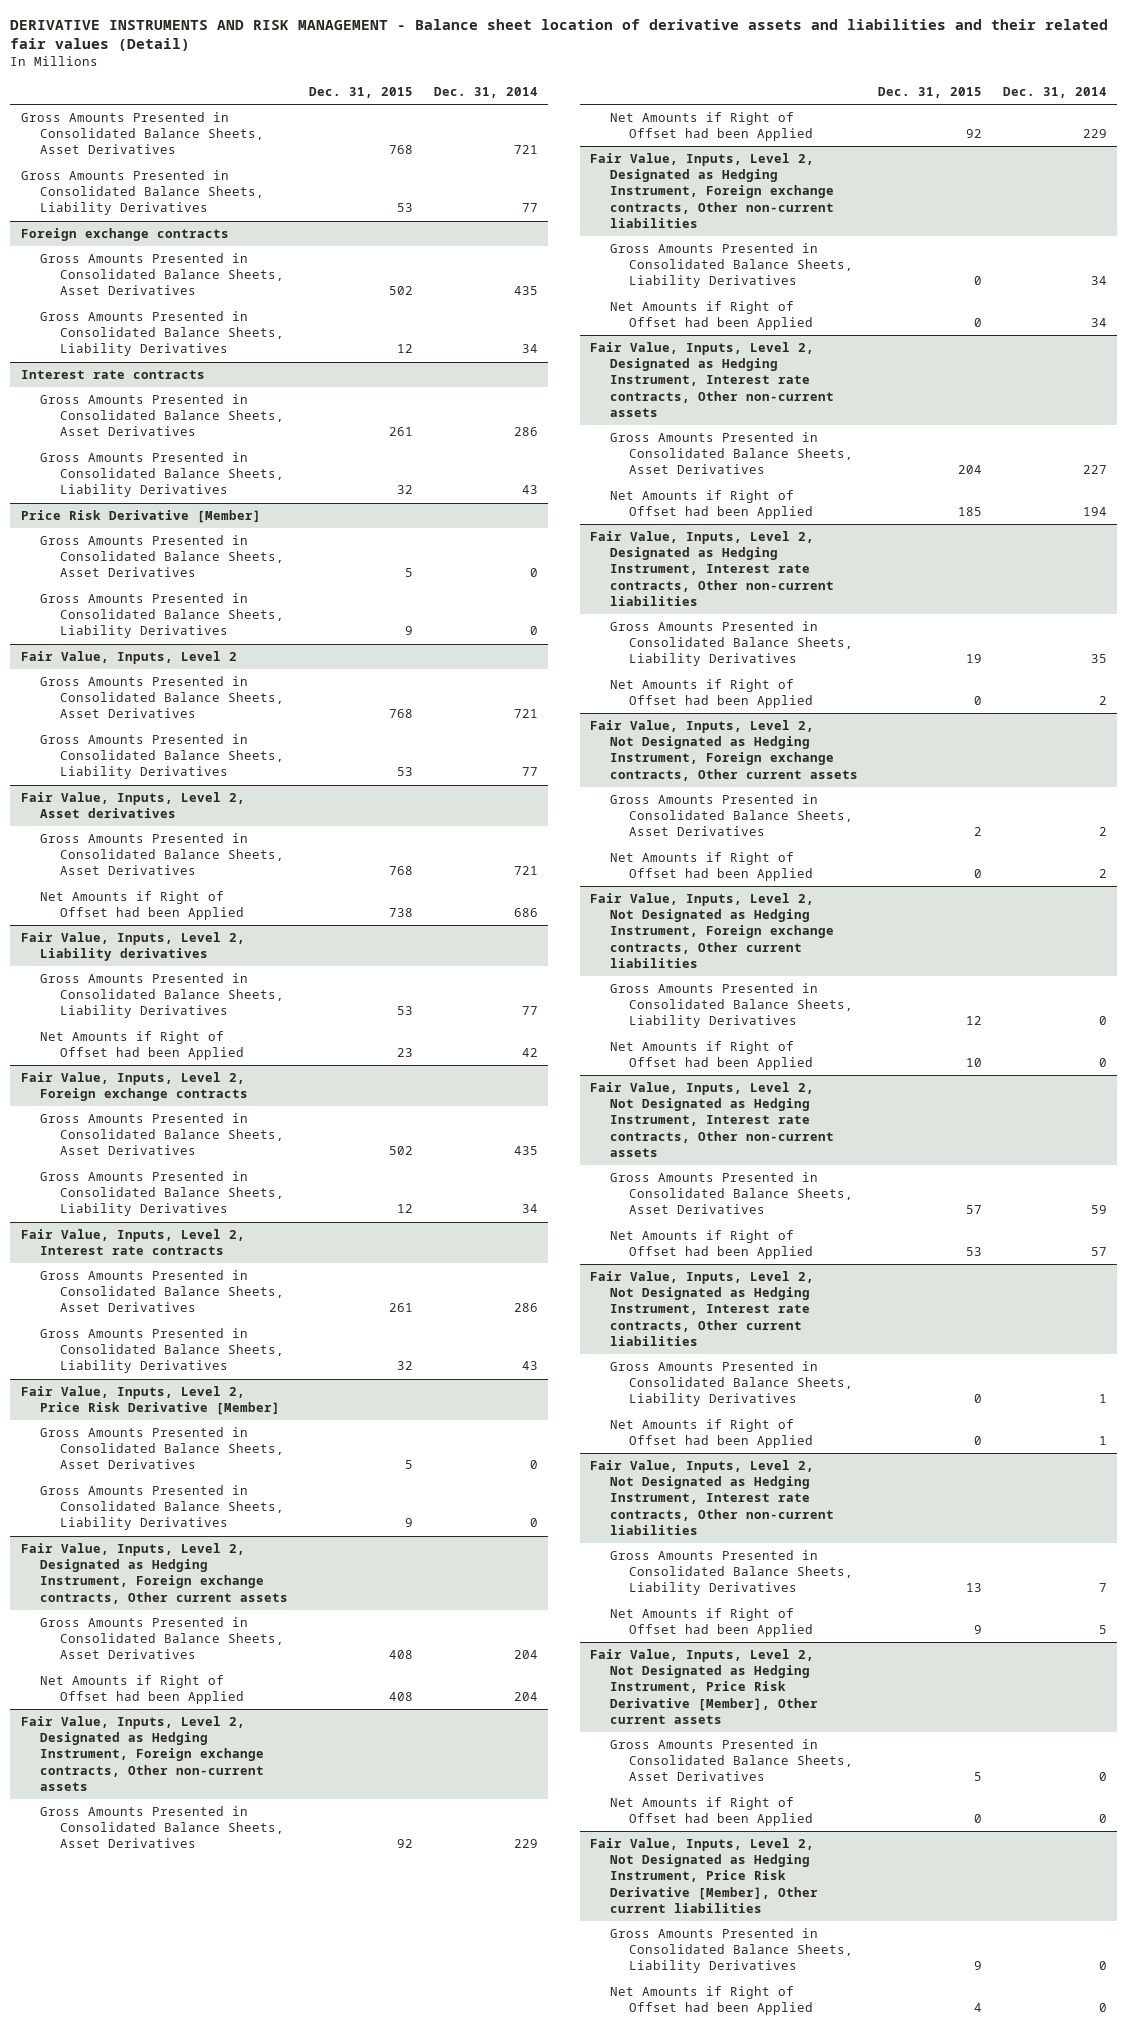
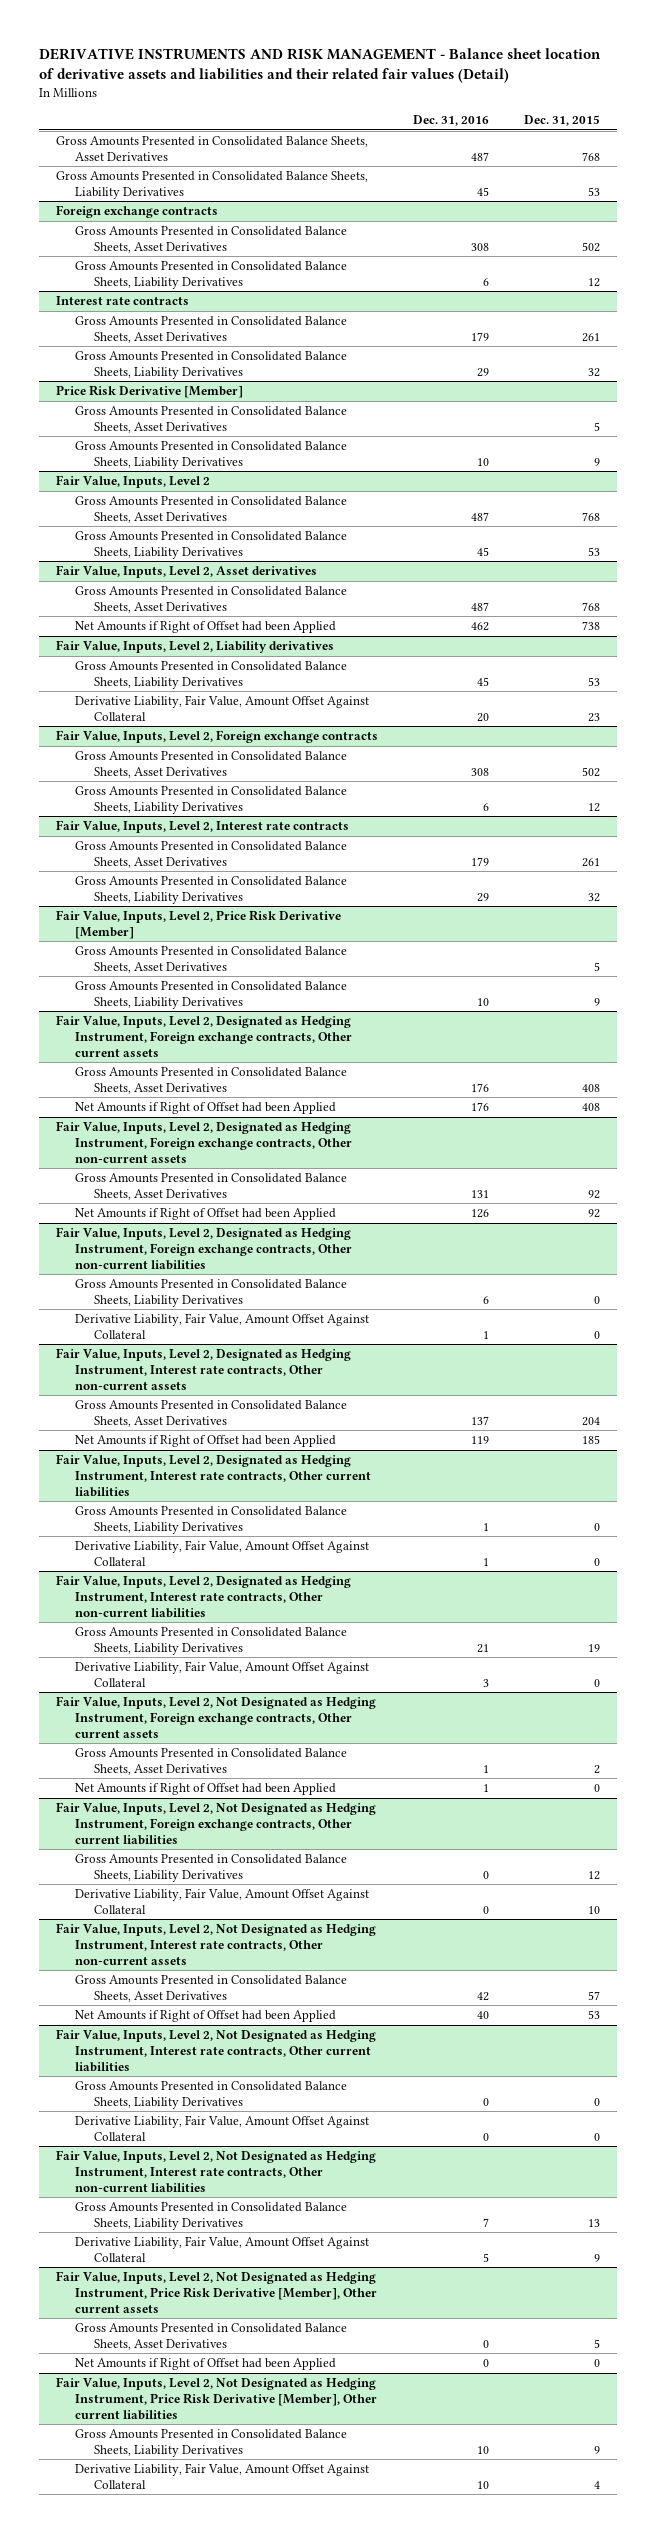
[433,86,538,98] Dec. 31, 2014 -> none
none -> [412,115,489,127] Dec. 31, 2016
[40,1031,245,1061] Net Amounts if Right of Offset had been Applied -> none
none -> [75,695,370,721] Derivative Liability, Fair Value, Amount Offset Against Collateral
[609,301,814,331] Net Amounts if Right of Offset had been Applied -> none
none -> [75,1313,370,1339] Derivative Liability, Fair Value, Amount Offset Against Collateral
none -> [56,1454,372,1497] Fair Value, Inputs, Level 2, Designated as Hedging Instrument, Interest rate contracts, Other current liabilities
none -> [75,1506,348,1534] Gross Amounts Presented in Consolidated Balance Sheets, Liability Derivatives
none -> [75,1540,370,1566] Derivative Liability, Fair Value, Amount Offset Against Collateral
[609,679,814,709] Net Amounts if Right of Offset had been Applied -> none
none -> [75,1661,370,1687] Derivative Liability, Fair Value, Amount Offset Against Collateral
[609,1041,814,1071] Net Amounts if Right of Offset had been Applied -> none
none -> [75,1888,370,1914] Derivative Liability, Fair Value, Amount Offset Against Collateral
[609,1419,814,1449] Net Amounts if Right of Offset had been Applied -> none
none -> [75,2115,370,2141] Derivative Liability, Fair Value, Amount Offset Against Collateral
[609,1608,814,1638] Net Amounts if Right of Offset had been Applied -> none
none -> [75,2236,370,2262] Derivative Liability, Fair Value, Amount Offset Against Collateral
[609,1986,814,2016] Net Amounts if Right of Offset had been Applied -> none
none -> [75,2463,370,2489] Derivative Liability, Fair Value, Amount Offset Against Collateral

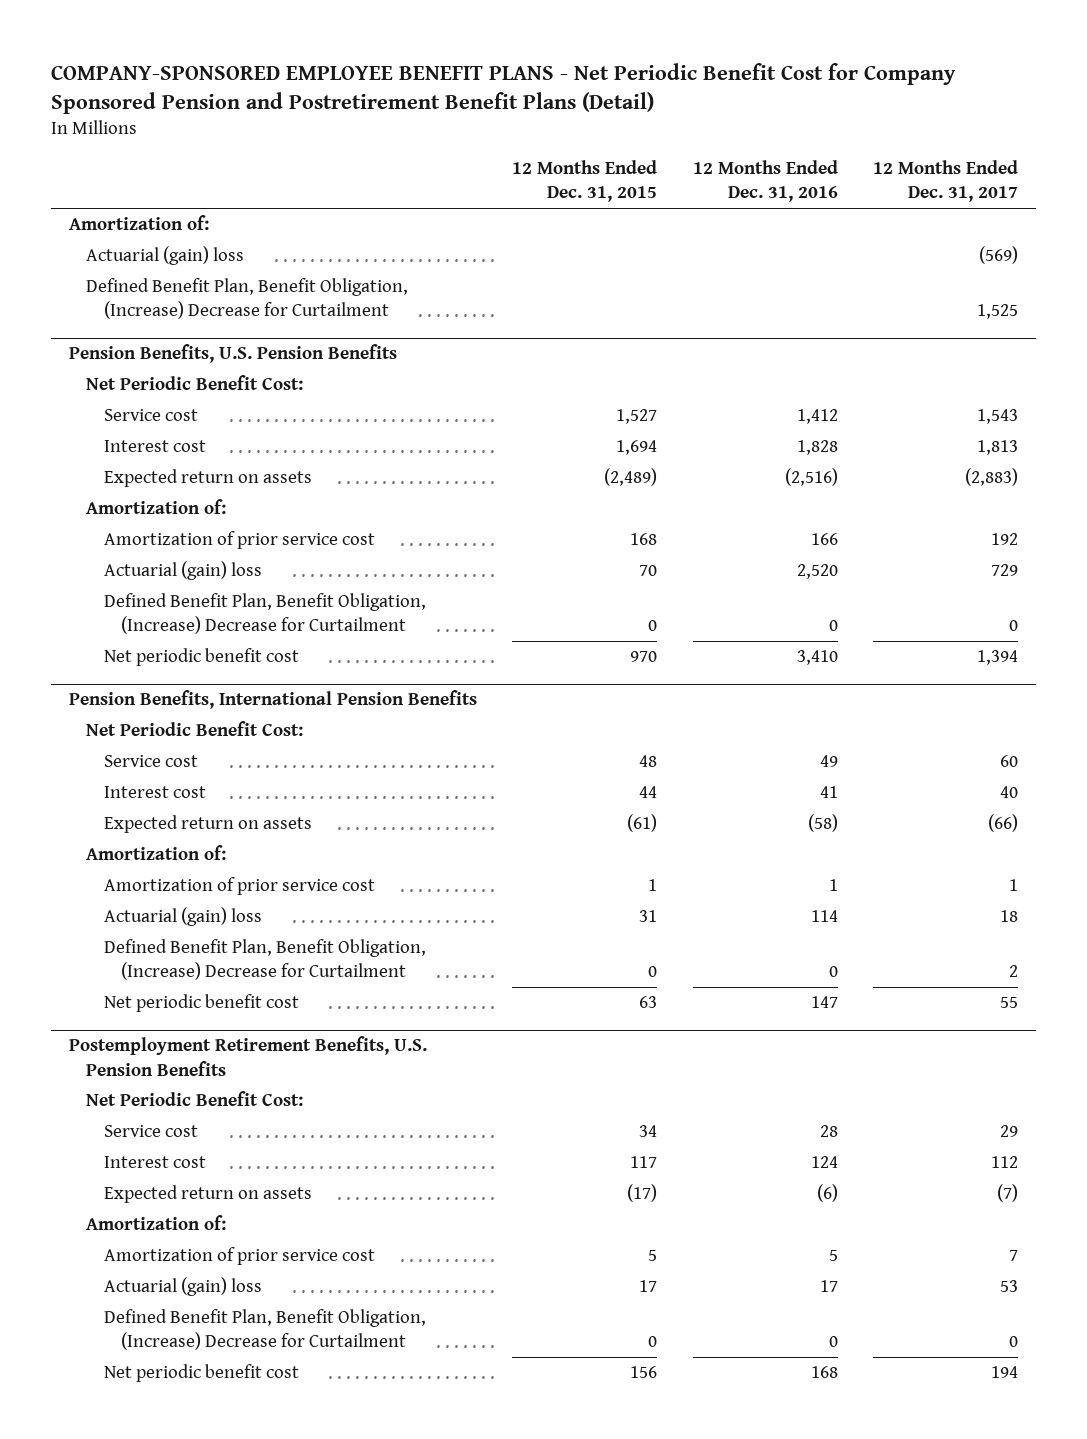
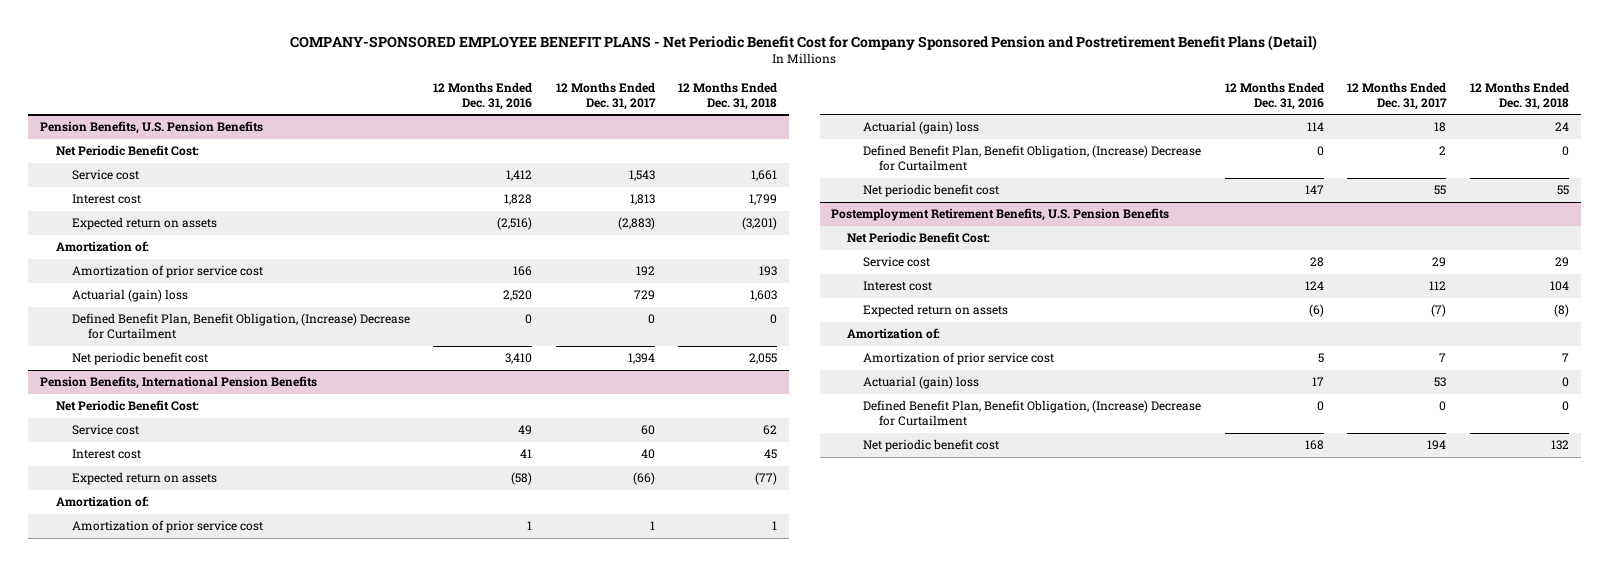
[512,160,658,203] 12 Months Ended Dec. 31, 2015 -> none
none -> [678,81,778,110] 12 Months Ended Dec. 31, 2018
[68,215,209,231] Amortization of: -> none
[86,246,245,266] Actuarial (gain) loss -> none
[86,278,409,320] Defined Benefit Plan, Benefit Obligation, (Increase) Decrease for Curtailment -> none

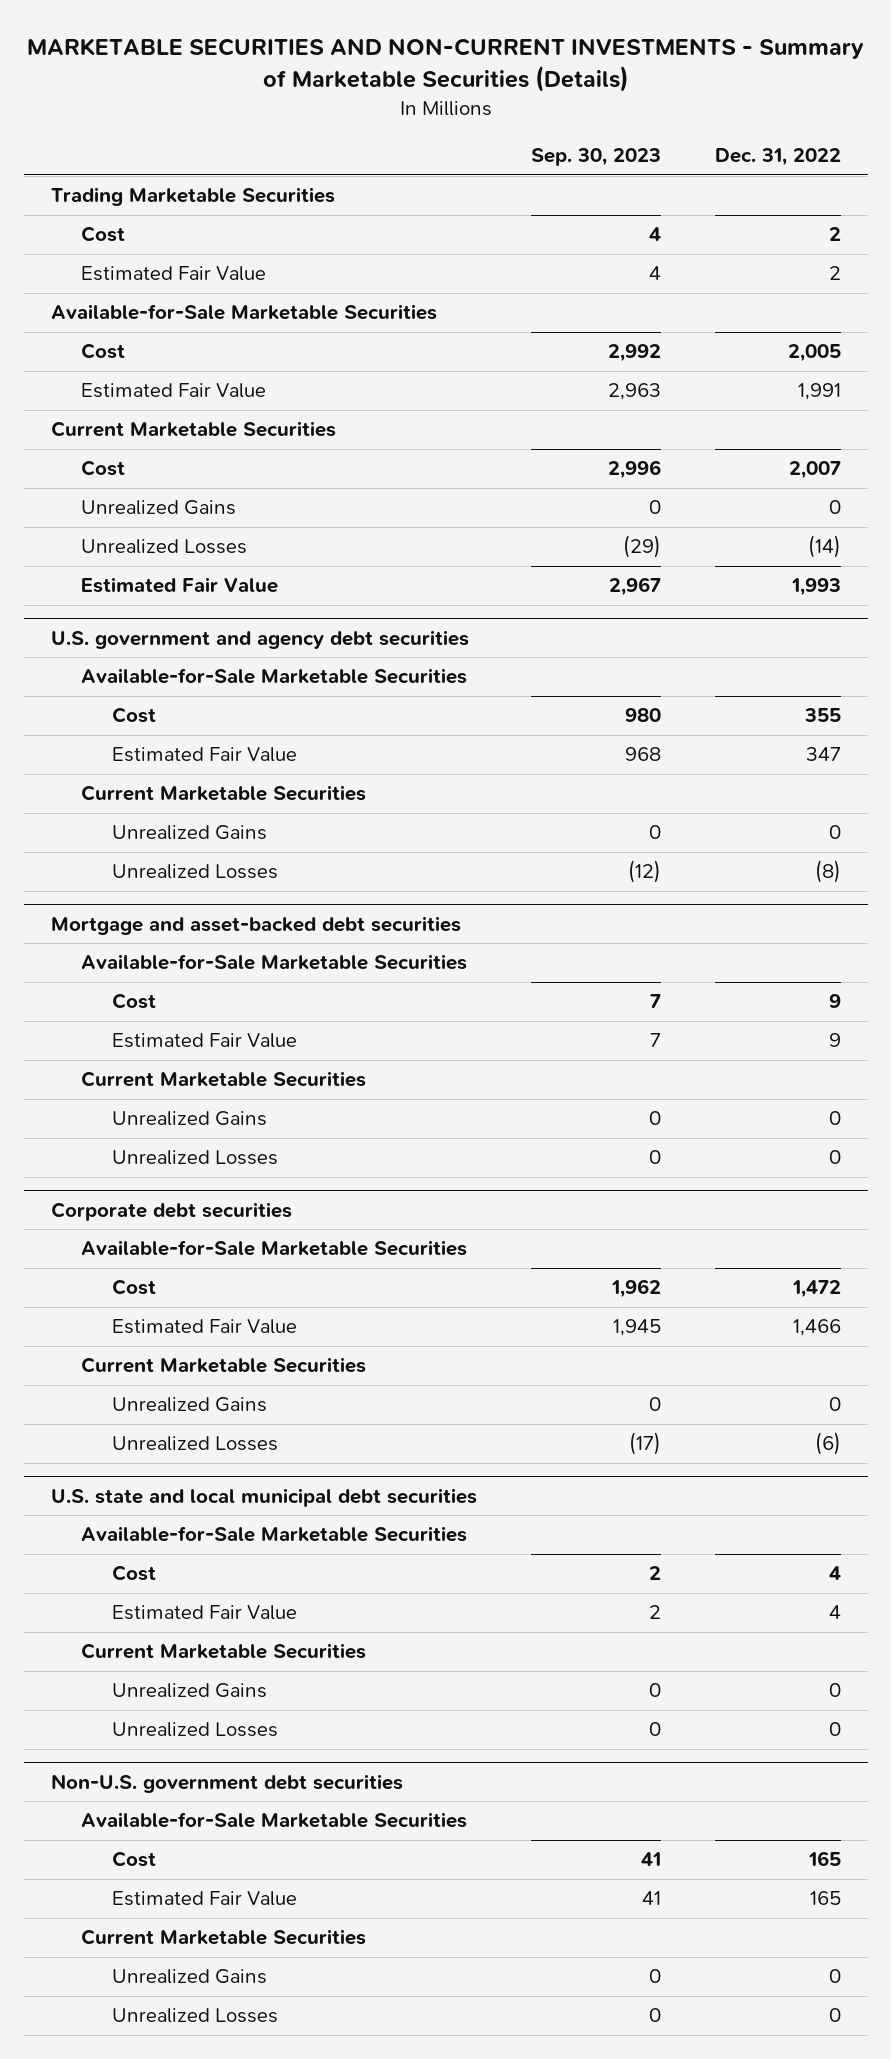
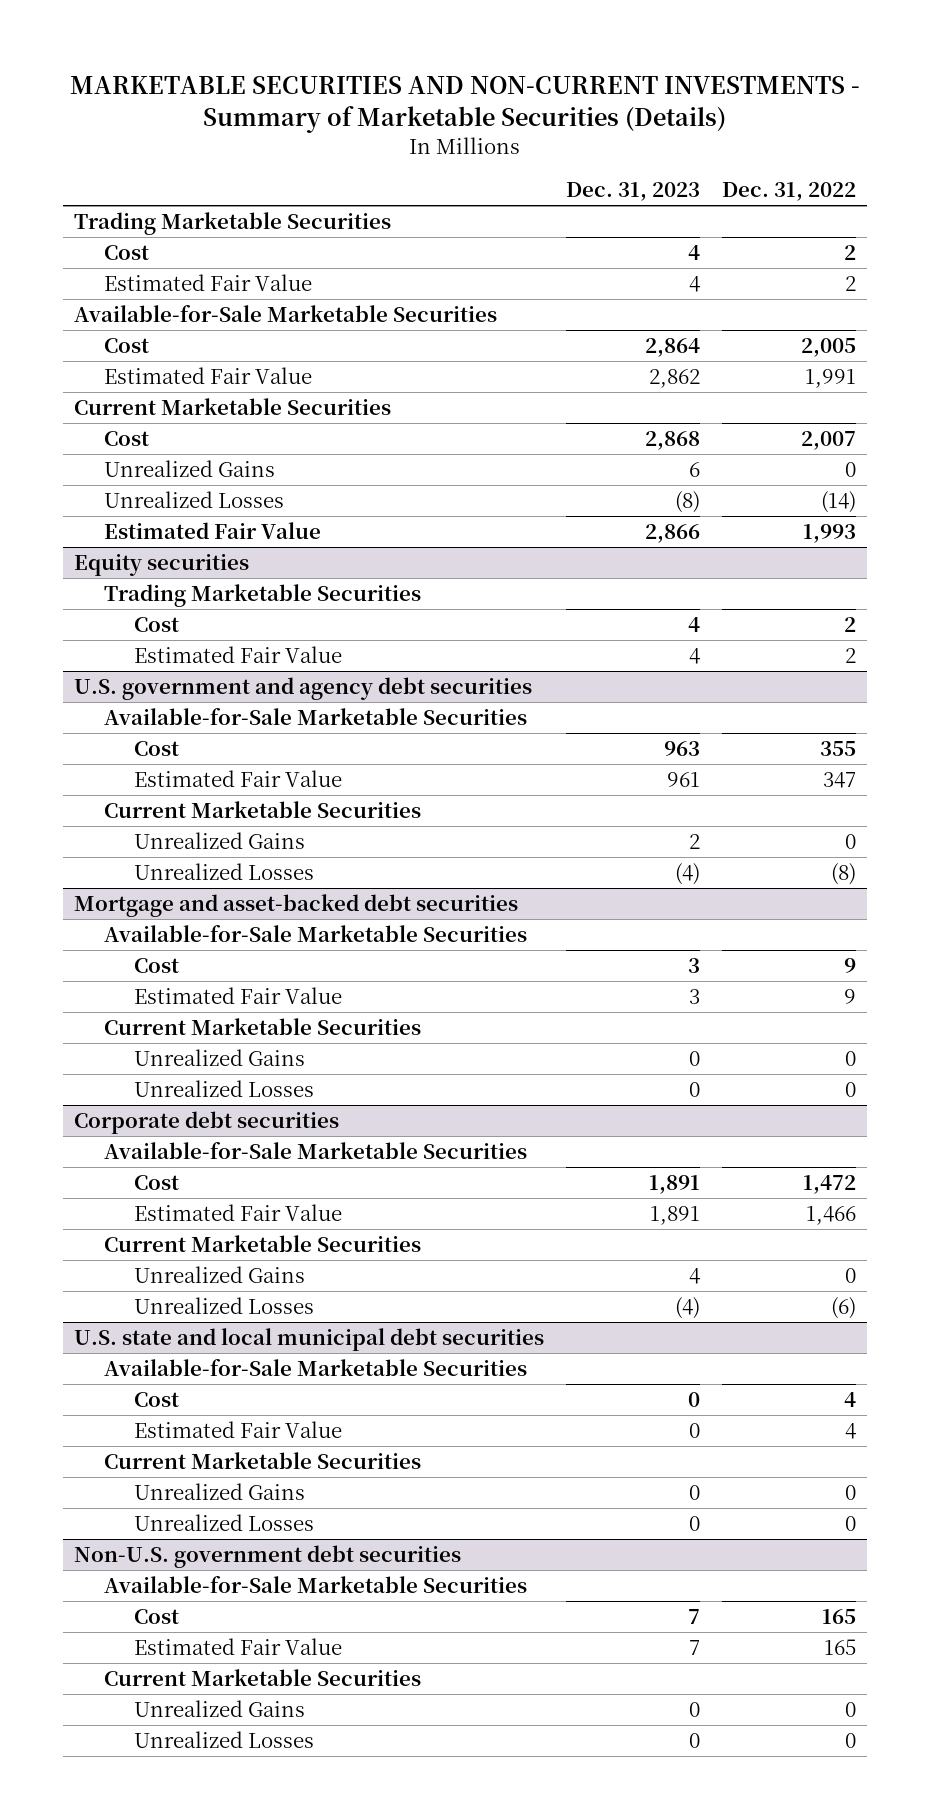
[530,148,661,167] Sep. 30, 2023 -> none
none -> [565,182,700,202] Dec. 31, 2023
none -> [73,553,249,576] Equity securities
none -> [103,583,421,607] Trading Marketable Securities
none -> [134,616,180,632] Cost
none -> [134,645,343,663] Estimated Fair Value

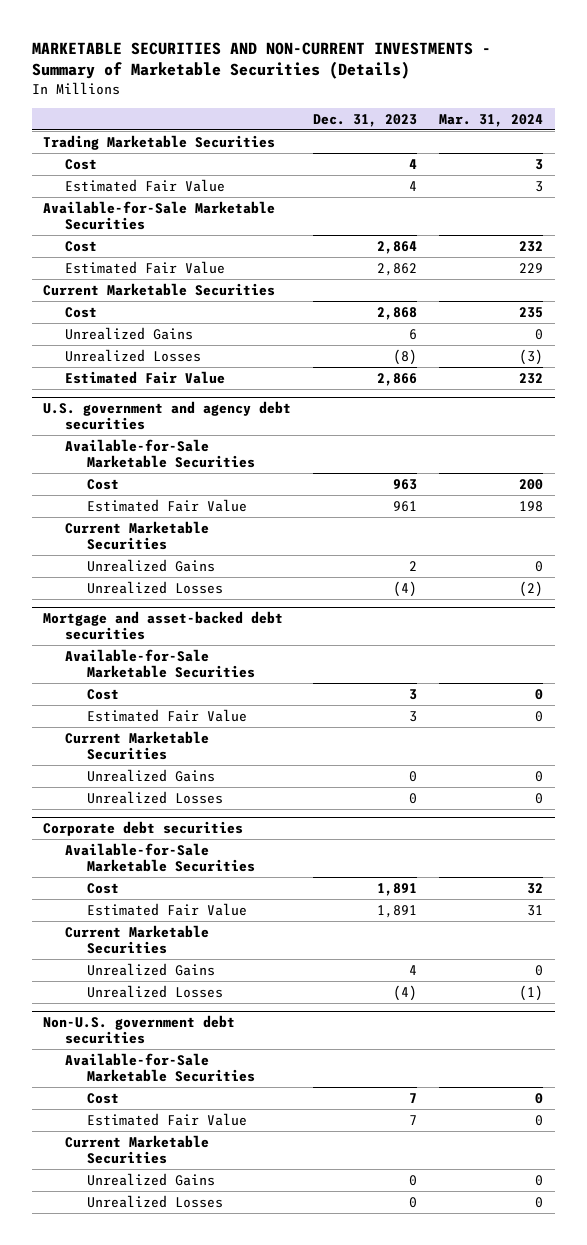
[721,182,856,202] Dec. 31, 2022 -> none
none -> [439,113,544,127] Mar. 31, 2024
[73,553,249,576] Equity securities -> none
[103,583,421,607] Trading Marketable Securities -> none
[134,616,180,632] Cost -> none
[134,645,343,663] Estimated Fair Value -> none
[73,1327,544,1351] U.S. state and local municipal debt securities -> none
[103,1358,527,1376] Available-for-Sale Marketable Securities -> none
[134,1391,180,1407] Cost -> none
[134,1420,343,1438] Estimated Fair Value -> none
[103,1451,421,1469] Current Marketable Securities -> none
[134,1482,306,1500] Unrealized Gains -> none
[134,1513,315,1531] Unrealized Losses -> none

